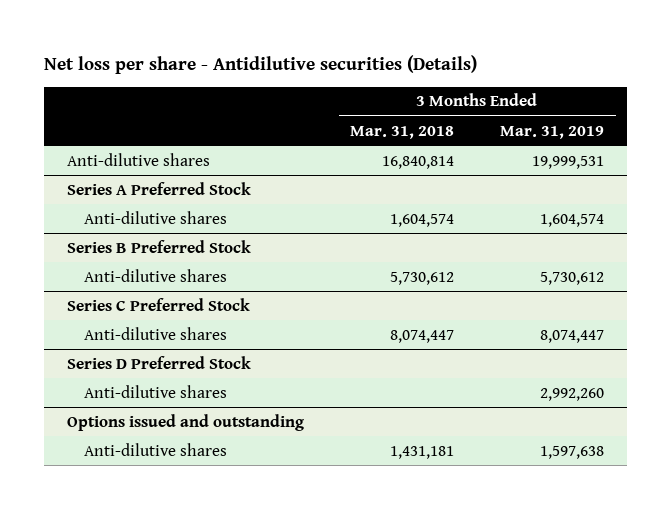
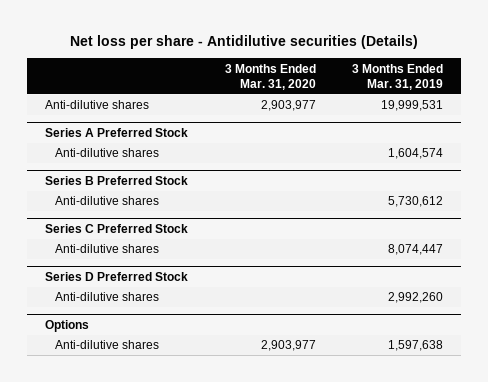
[350,125,455,139] Mar. 31, 2018 -> none
none -> [224,63,316,91] 3 Months Ended Mar. 31, 2020
[67,413,305,431] Options issued and outstanding -> [45,319,90,332] Options

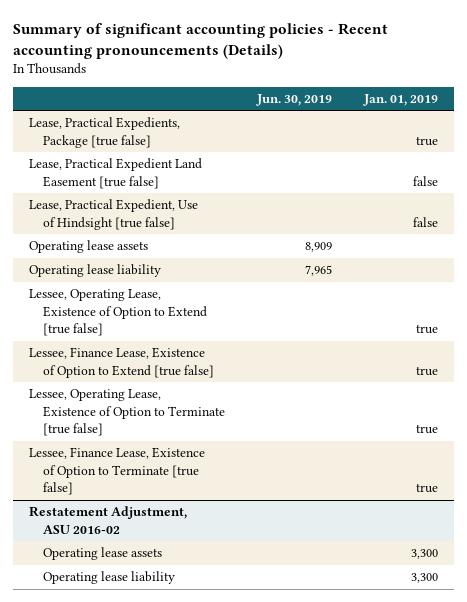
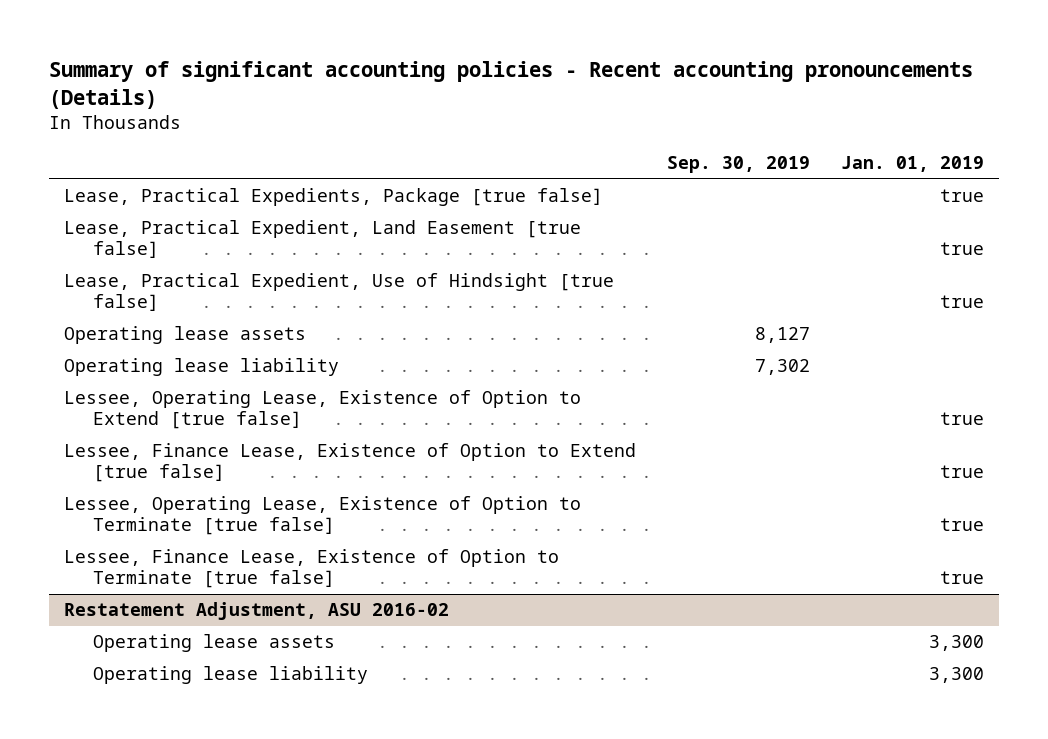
[256,93,333,106] Jun. 30, 2019 -> none
none -> [667,156,811,174] Sep. 30, 2019
[29,158,203,189] Lease, Practical Expedient Land Easement [true false] -> [64,220,582,259] Lease, Practical Expedient, Land Easement [true false]
[413,175,439,186] false -> [940,242,985,256] true
[413,216,439,227] false -> [940,295,985,309] true

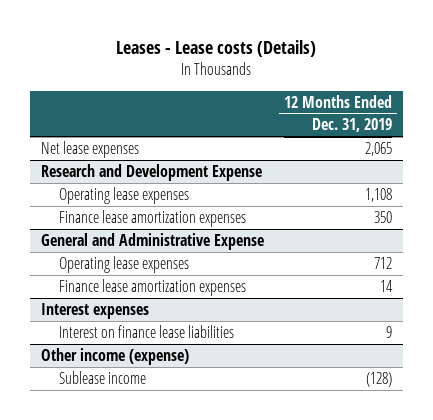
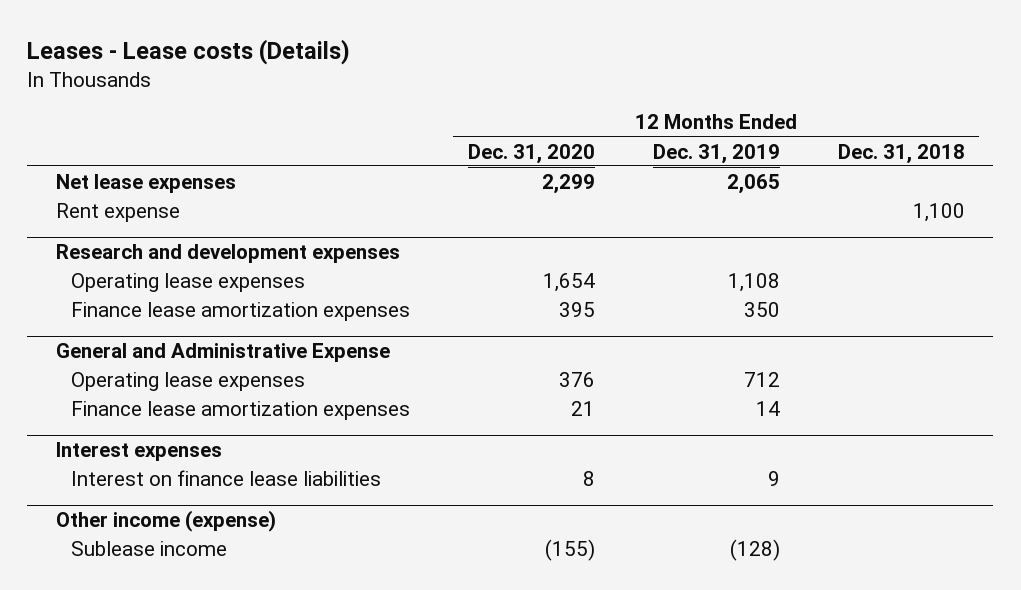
none -> [467,143,595,164] Dec. 31, 2020
none -> [837,143,965,164] Dec. 31, 2018
none -> [56,202,181,222] Rent expense
[40,163,262,181] Research and Development Expense -> [56,243,401,263] Research and development expenses

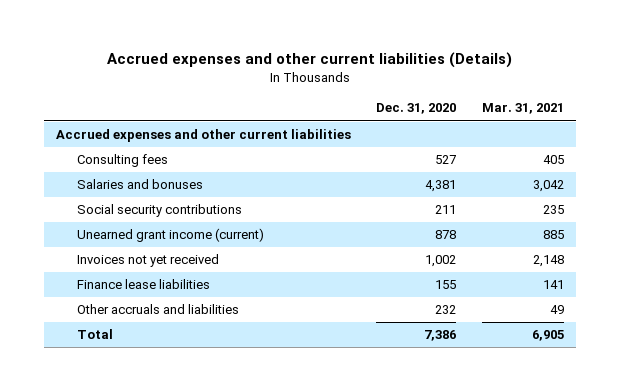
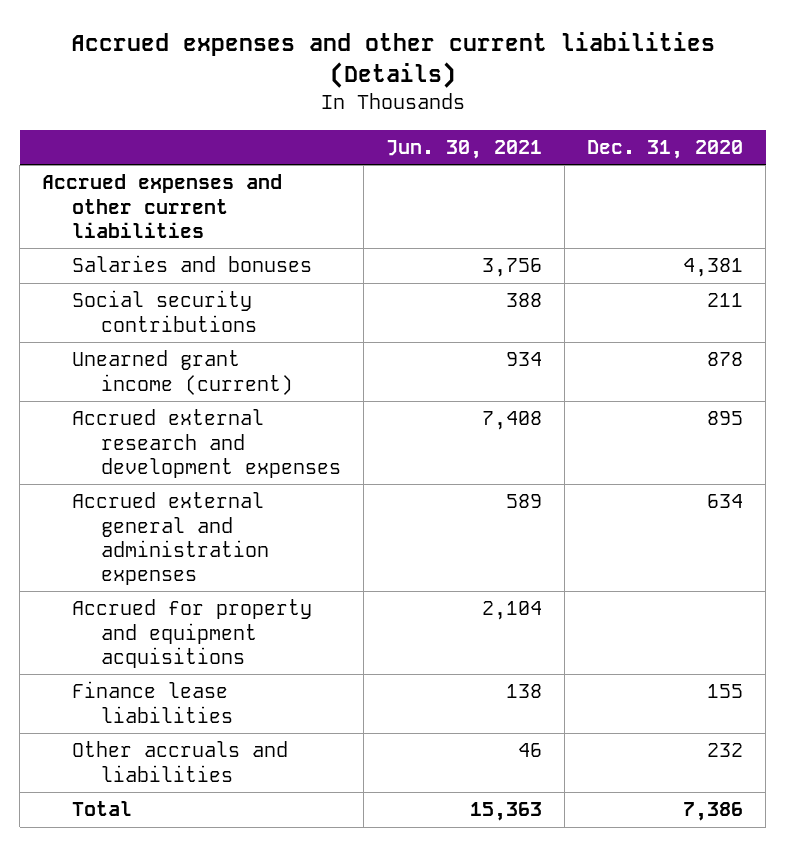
[481,103,564,115] Mar. 31, 2021 -> none
none -> [385,139,542,159] Jun. 30, 2021
[76,154,168,168] Consulting fees -> none
[76,254,219,268] Invoices not yet received -> none
none -> [71,409,341,478] Accrued external research and development expenses
none -> [71,492,269,586] Accrued external general and administration expenses
none -> [71,599,312,668] Accrued for property and equipment acquisitions

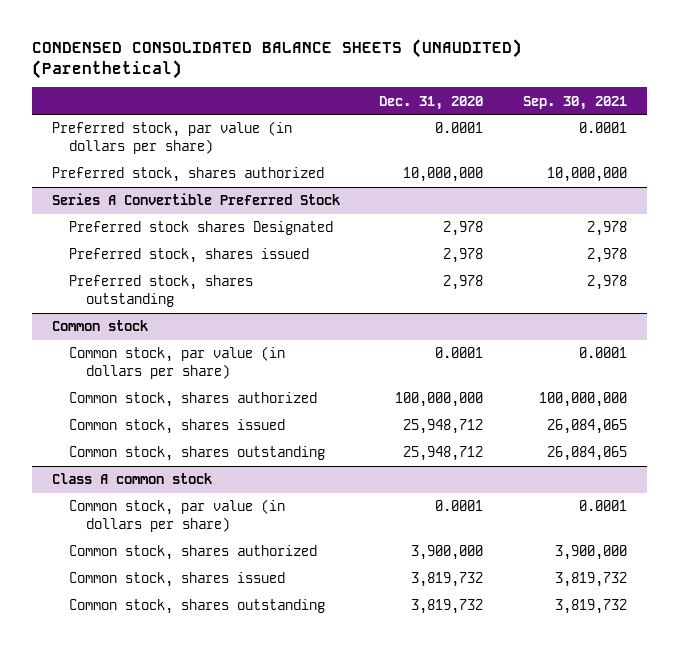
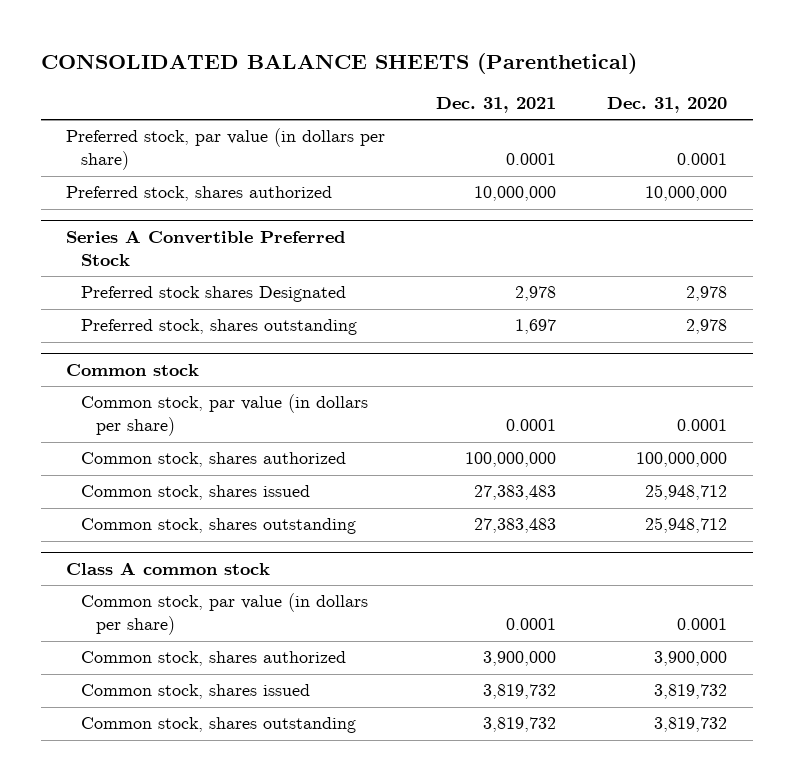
[31,38,522,79] CONDENSED CONSOLIDATED BALANCE SHEETS (UNAUDITED) (Parenthetical) -> [41,52,638,74] CONSOLIDATED BALANCE SHEETS (Parenthetical)
[522,95,627,110] Sep. 30, 2021 -> none
none -> [436,97,557,114] Dec. 31, 2021
[69,248,310,264] Preferred stock, shares issued -> none

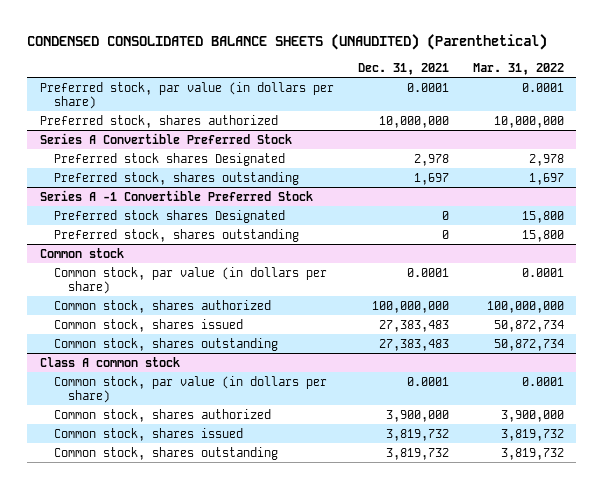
[41,52,638,74] CONSOLIDATED BALANCE SHEETS (Parenthetical) -> [27,34,548,51] CONDENSED CONSOLIDATED BALANCE SHEETS (UNAUDITED) (Parenthetical)
[607,97,728,114] Dec. 31, 2020 -> none
none -> [473,63,565,76] Mar. 31, 2022
none -> [39,189,313,201] Series A -1 Convertible Preferred Stock
none -> [53,209,285,223] Preferred stock shares Designated
none -> [53,228,299,242] Preferred stock, shares outstanding

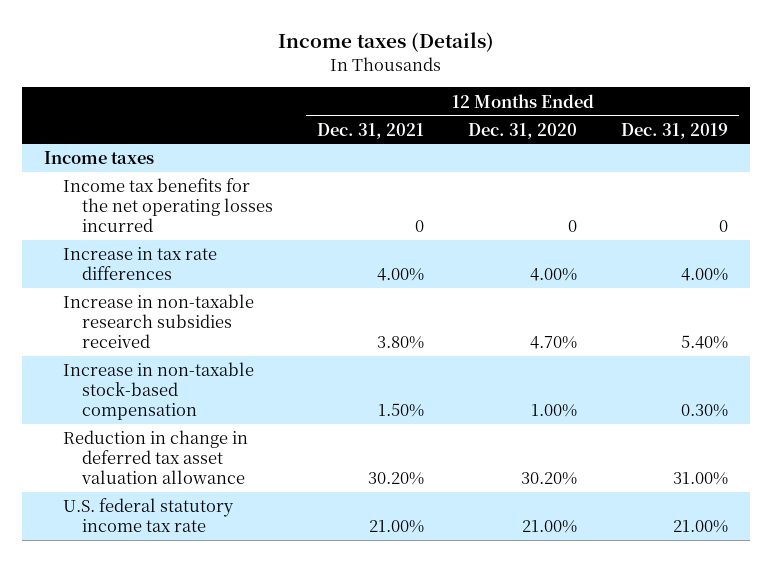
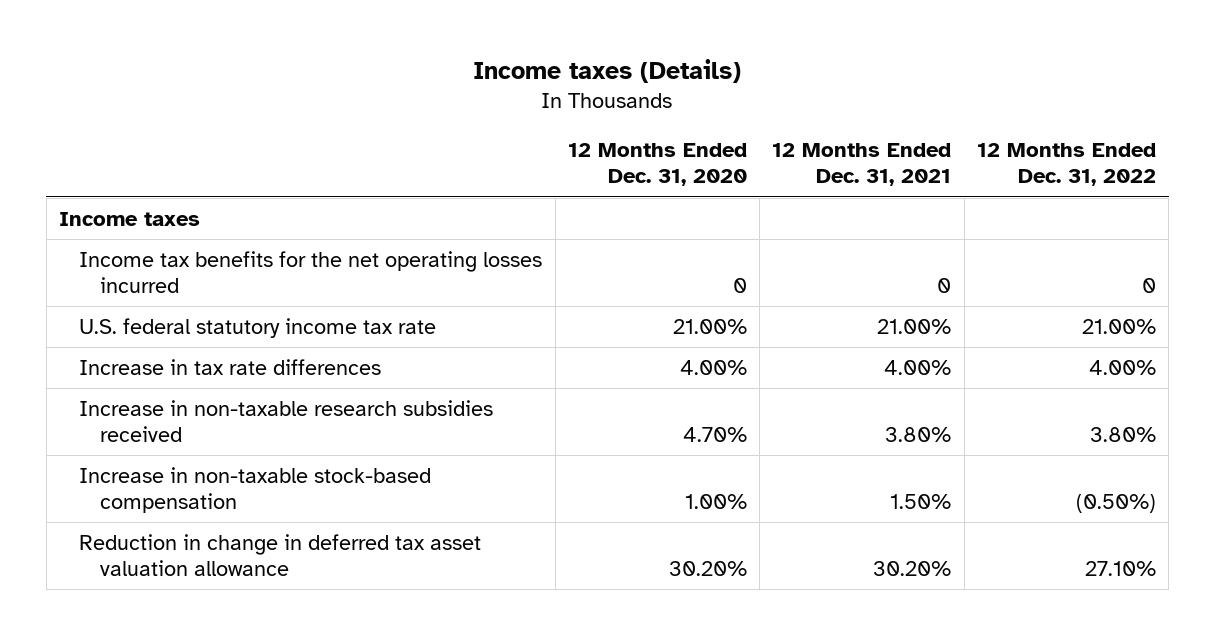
[621,122,729,139] Dec. 31, 2019 -> none
none -> [976,143,1156,187] 12 Months Ended Dec. 31, 2022
[63,498,235,533] U.S. federal statutory income tax rate -> [79,317,437,338] U.S. federal statutory income tax rate

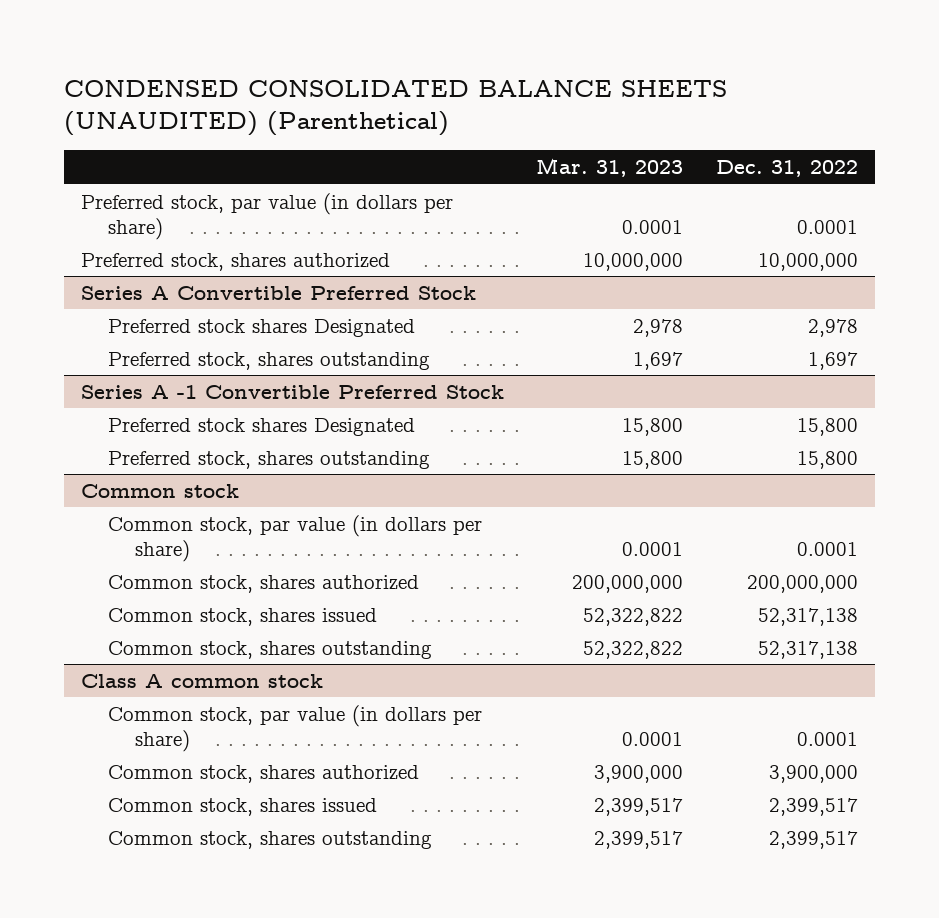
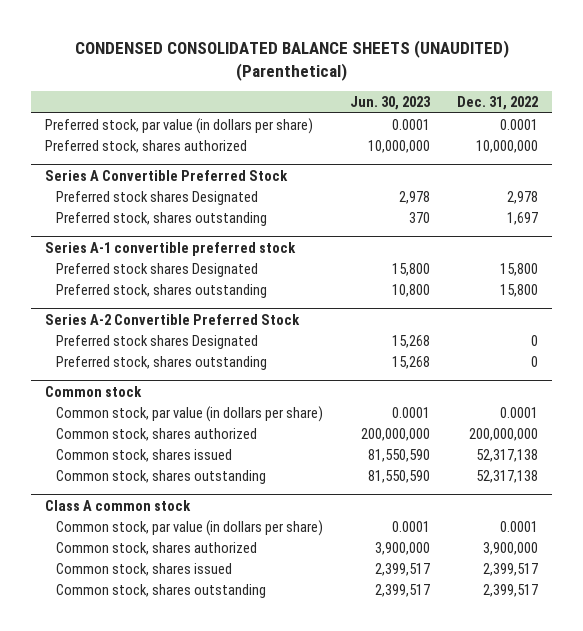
[536,158,684,178] Mar. 31, 2023 -> none
none -> [350,96,432,111] Jun. 30, 2023
[80,384,504,399] Series A -1 Convertible Preferred Stock -> [44,241,296,256] Series A-1 convertible preferred stock
none -> [44,313,300,325] Series A-2 Convertible Preferred Stock
none -> [55,334,258,349] Preferred stock shares Designated
none -> [55,355,267,370] Preferred stock, shares outstanding

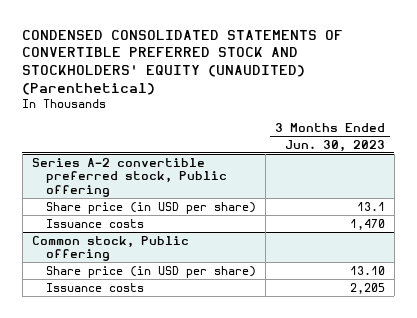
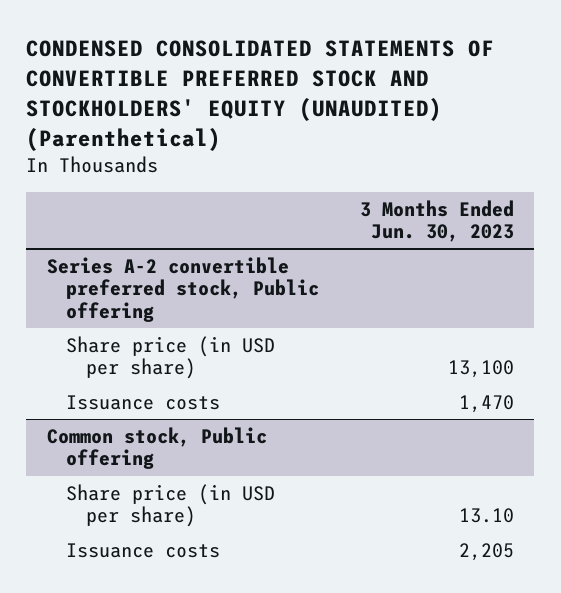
[356,201,385,211] 13.1 -> [448,360,515,379] 13,100

